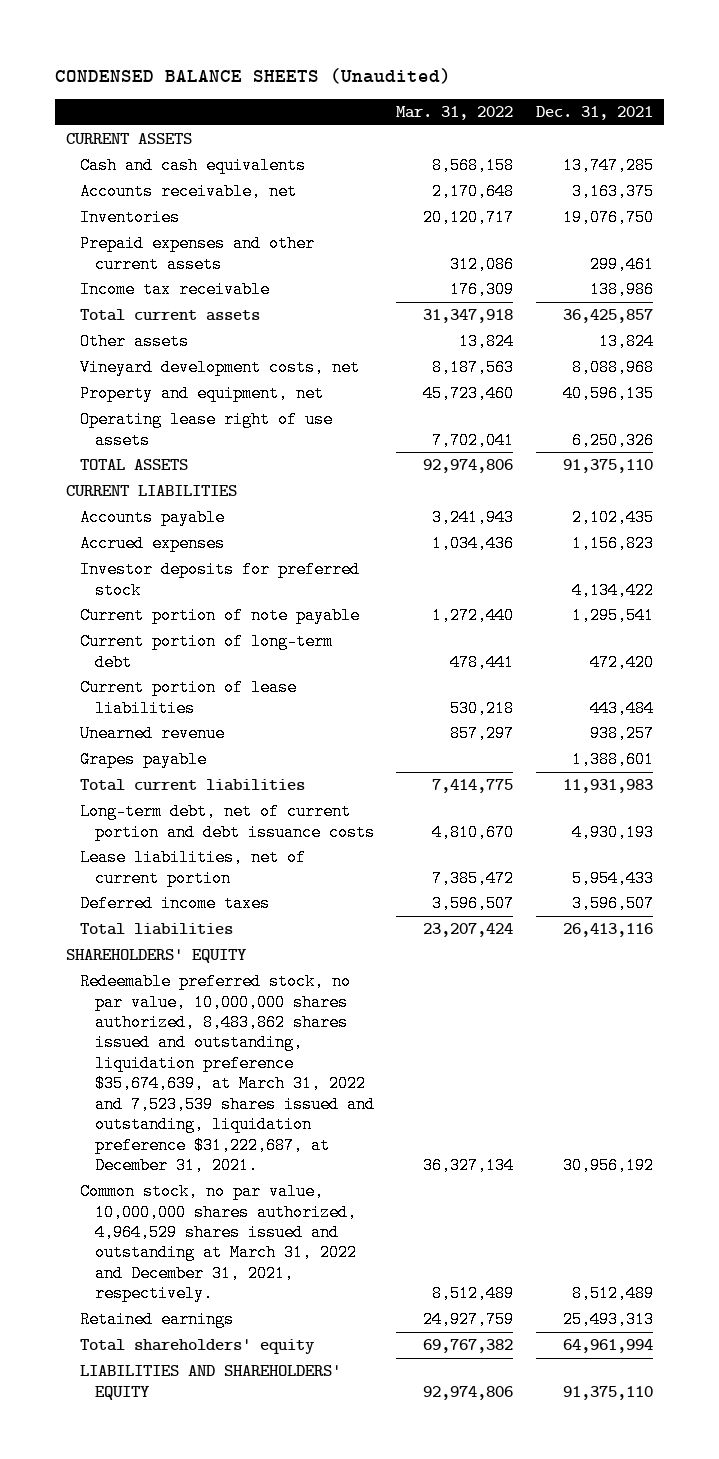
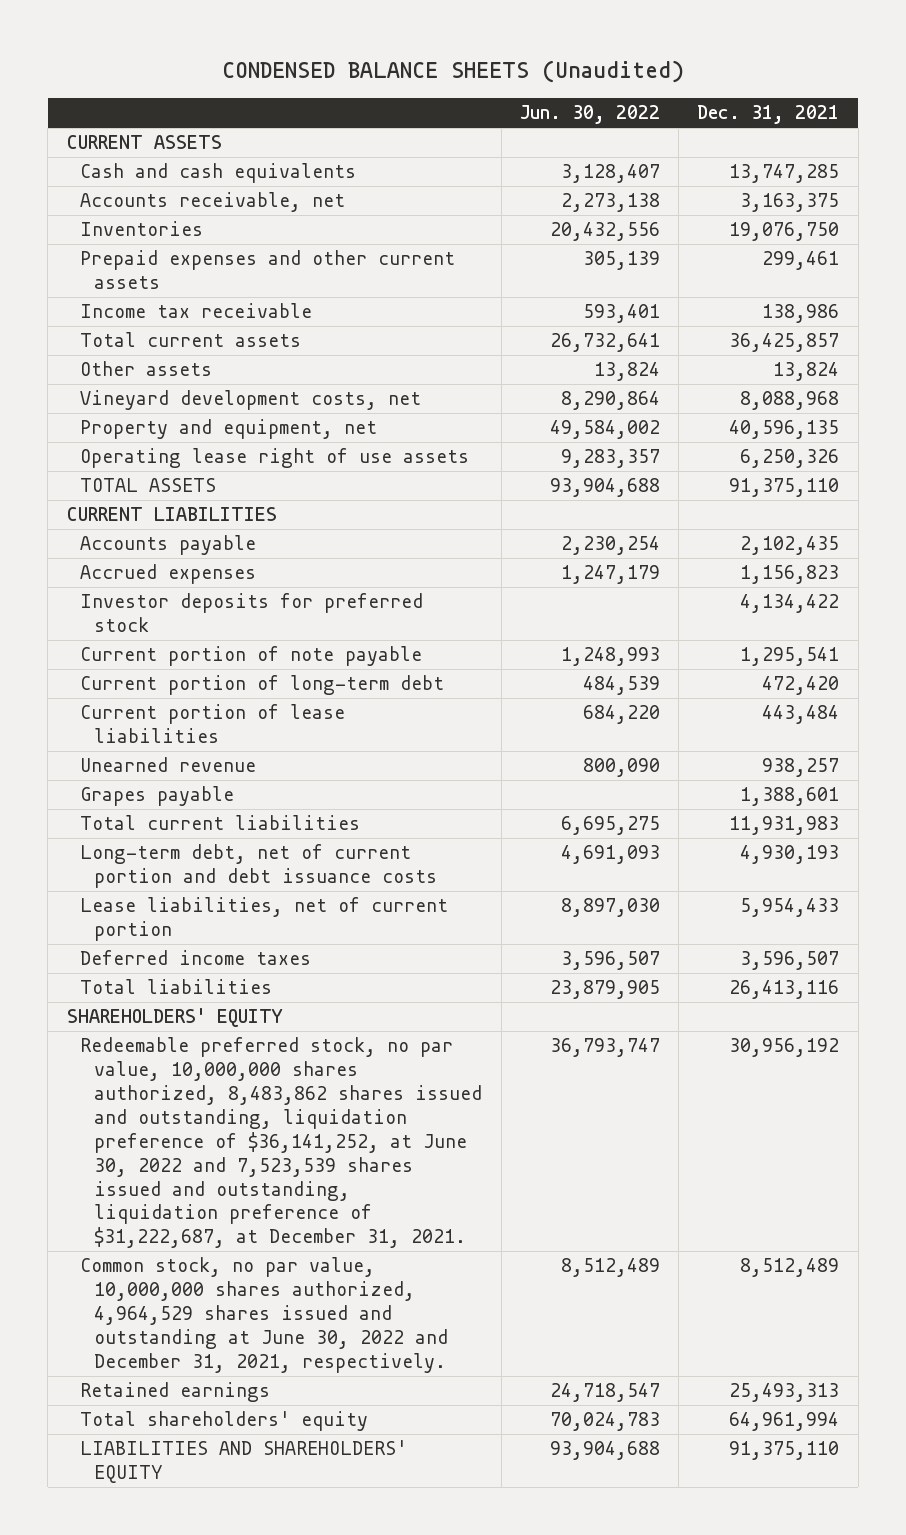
[396,106,514,121] Mar. 31, 2022 -> none
none -> [519,105,660,125] Jun. 30, 2022
[80,973,375,1174] Redeemable preferred stock, no par value, 10,000,000 shares authorized, 8,483,862 shares issued and outstanding, liquidation preference $35,674,639, at March 31, 2022 and 7,523,539 shares issued and outstanding, liquidation preference $31,222,687, at December 31, 2021. -> [80,1037,483,1249] Redeemable preferred stock, no par value, 10,000,000 shares authorized, 8,483,862 shares issued and outstanding, liquidation preference of $36,141,252, at June 30, 2022 and 7,523,539 shares issued and outstanding, liquidation preference of $31,222,687, at December 31, 2021.
[80,1183,357,1303] Common stock, no par value, 10,000,000 shares authorized, 4,964,529 shares issued and outstanding at March 31, 2022 and December 31, 2021, respectively. -> [80,1257,449,1373] Common stock, no par value, 10,000,000 shares authorized, 4,964,529 shares issued and outstanding at June 30, 2022 and December 31, 2021, respectively.

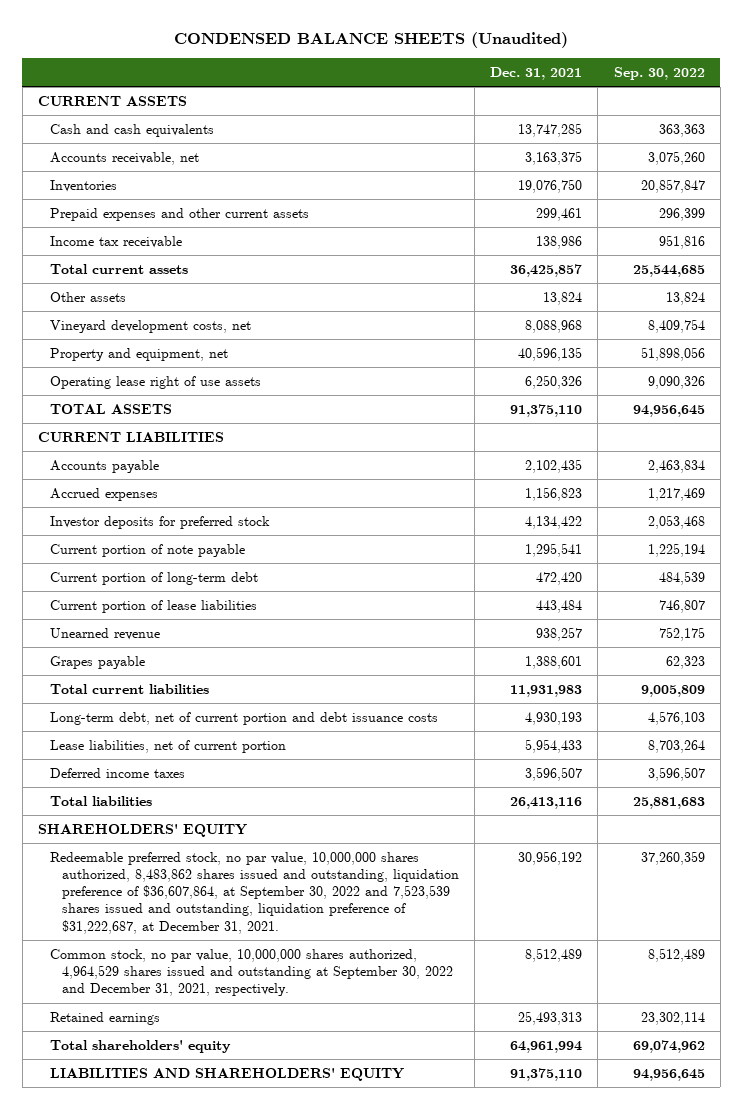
[519,105,660,125] Jun. 30, 2022 -> none
none -> [613,66,705,80] Sep. 30, 2022
[80,1037,483,1249] Redeemable preferred stock, no par value, 10,000,000 shares authorized, 8,483,862 shares issued and outstanding, liquidation preference of $36,141,252, at June 30, 2022 and 7,523,539 shares issued and outstanding, liquidation preference of $31,222,687, at December 31, 2021. -> [49,851,459,934] Redeemable preferred stock, no par value, 10,000,000 shares authorized, 8,483,862 shares issued and outstanding, liquidation preference of $36,607,864, at September 30, 2022 and 7,523,539 shares issued and outstanding, liquidation preference of $31,222,687, at December 31, 2021.
[80,1257,449,1373] Common stock, no par value, 10,000,000 shares authorized, 4,964,529 shares issued and outstanding at June 30, 2022 and December 31, 2021, respectively. -> [49,948,453,997] Common stock, no par value, 10,000,000 shares authorized, 4,964,529 shares issued and outstanding at September 30, 2022 and December 31, 2021, respectively.

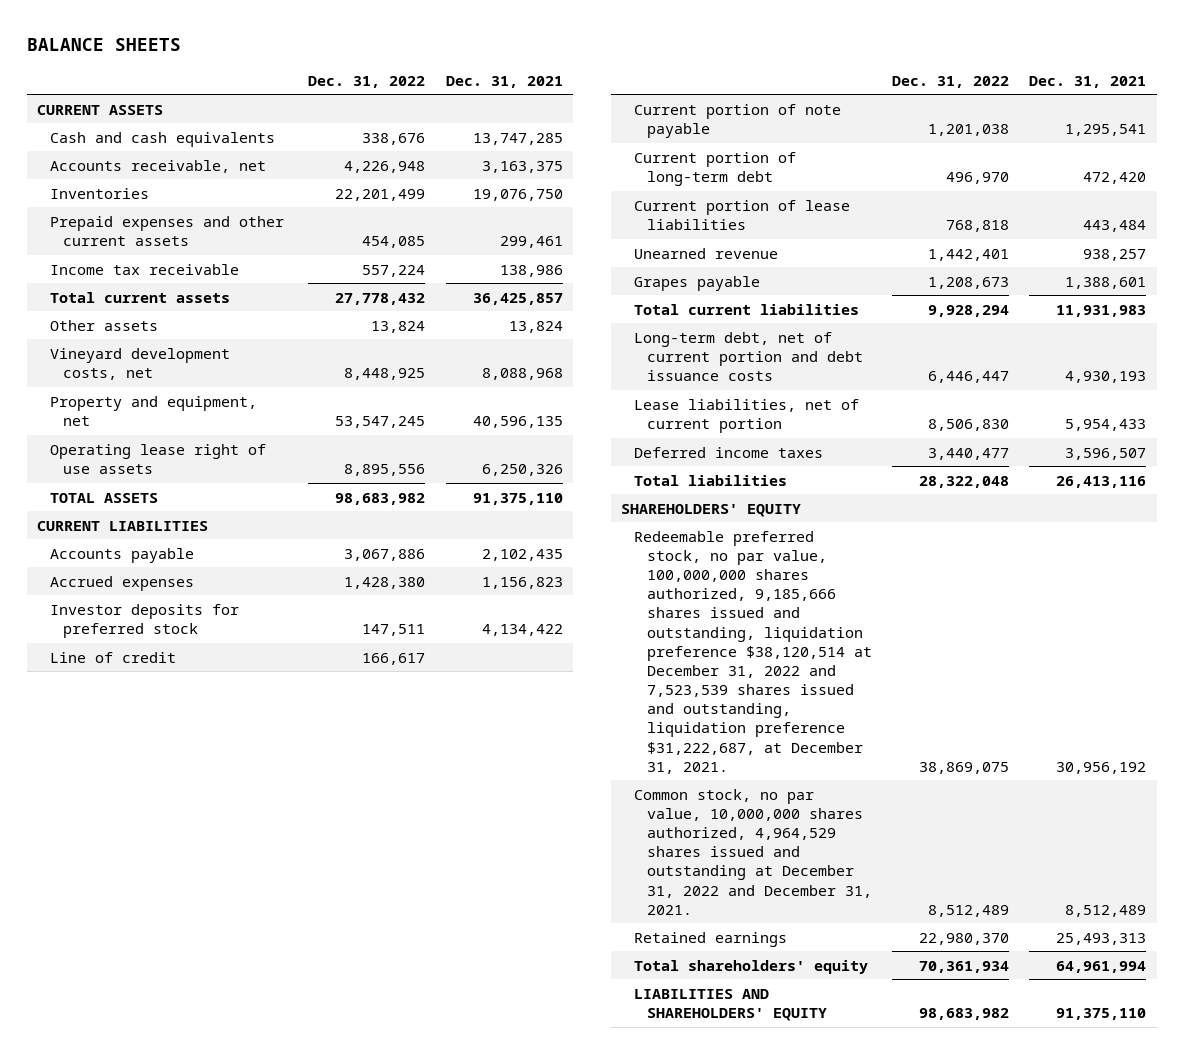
[174,31,569,48] CONDENSED BALANCE SHEETS (Unaudited) -> [27,37,182,51] BALANCE SHEETS
[613,66,705,80] Sep. 30, 2022 -> none
none -> [308,75,426,88] Dec. 31, 2022
none -> [50,651,177,663] Line of credit
[49,851,459,934] Redeemable preferred stock, no par value, 10,000,000 shares authorized, 8,483,862 shares issued and outstanding, liquidation preference of $36,607,864, at September 30, 2022 and 7,523,539 shares issued and outstanding, liquidation preference of $31,222,687, at December 31, 2021. -> [633,530,872,774] Redeemable preferred stock, no par value, 100,000,000 shares authorized, 9,185,666 shares issued and outstanding, liquidation preference $38,120,514 at December 31, 2022 and 7,523,539 shares issued and outstanding, liquidation preference $31,222,687, at December 31, 2021.
[49,948,453,997] Common stock, no par value, 10,000,000 shares authorized, 4,964,529 shares issued and outstanding at September 30, 2022 and December 31, 2021, respectively. -> [633,788,872,915] Common stock, no par value, 10,000,000 shares authorized, 4,964,529 shares issued and outstanding at December 31, 2022 and December 31, 2021.

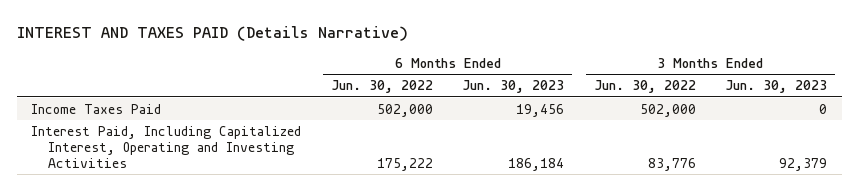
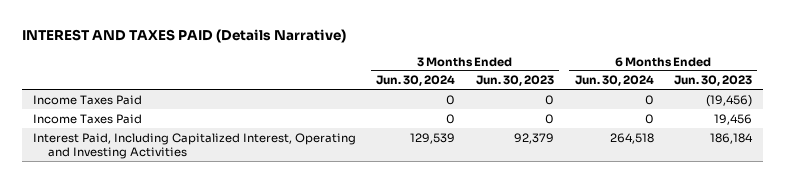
[330,80,433,94] Jun. 30, 2022 -> none
[593,80,696,94] Jun. 30, 2022 -> none
none -> [376,75,456,87] Jun. 30, 2024
none -> [574,75,654,87] Jun. 30, 2024
none -> [32,94,142,105] Income Taxes Paid

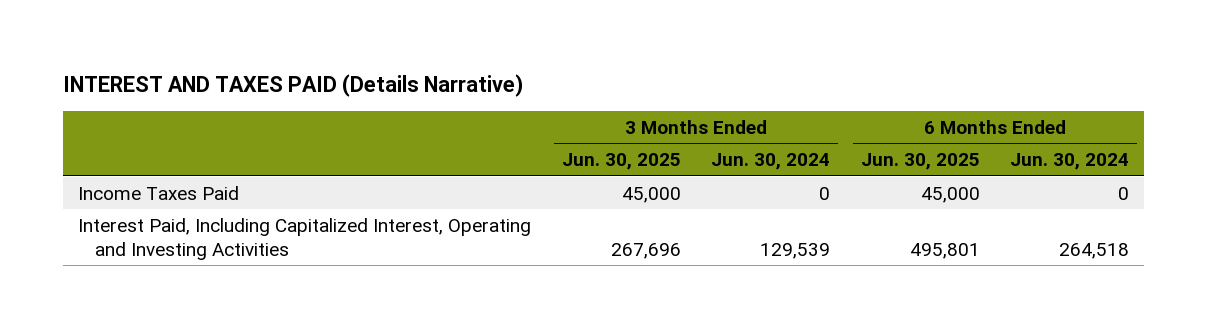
[475,75,554,87] Jun. 30, 2023 -> none
[674,75,753,87] Jun. 30, 2023 -> none
none -> [561,153,681,171] Jun. 30, 2025
none -> [860,153,980,171] Jun. 30, 2025
[32,113,142,124] Income Taxes Paid -> none

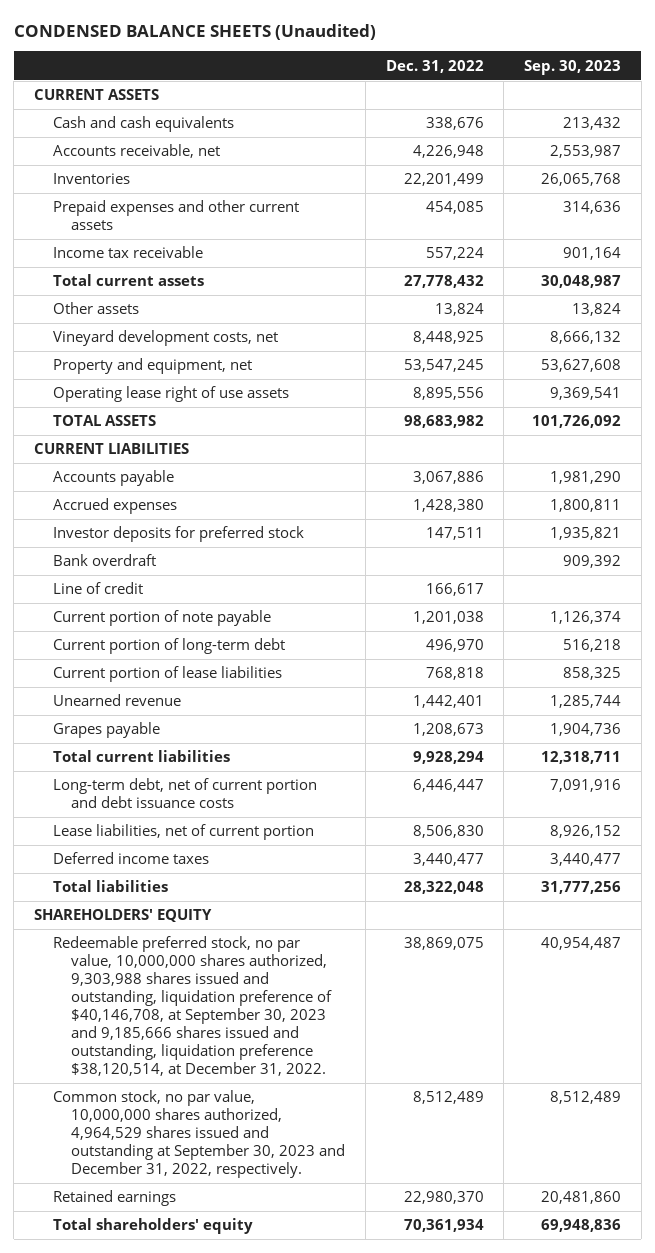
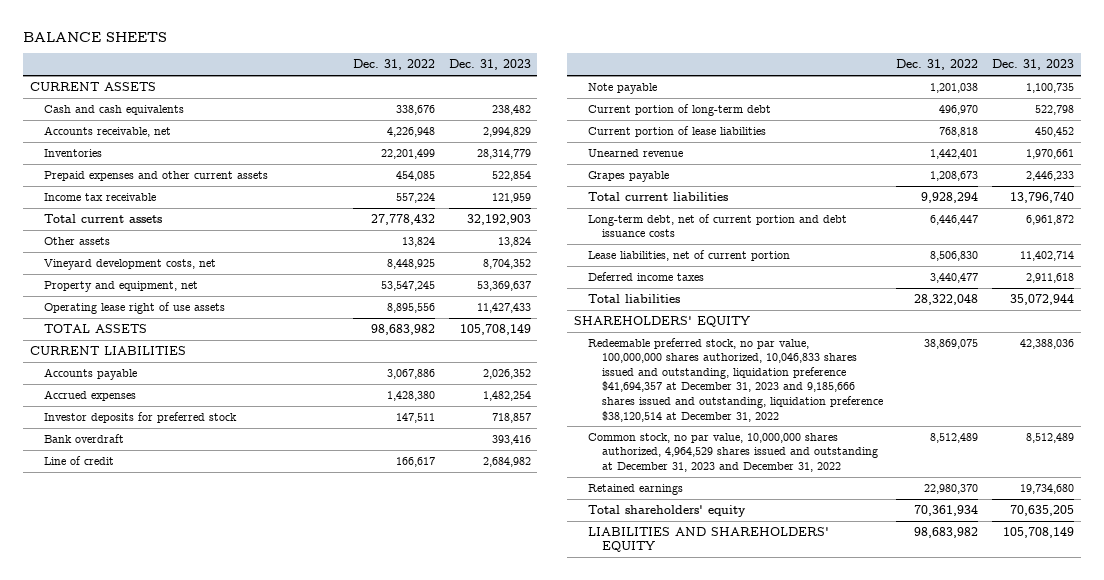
[13,23,376,40] CONDENSED BALANCE SHEETS (Unaudited) -> [23,31,168,42] BALANCE SHEETS
[524,59,622,75] Sep. 30, 2023 -> none
none -> [448,59,531,71] Dec. 31, 2023
[52,610,271,627] Current portion of note payable -> [587,82,657,94] Note payable
[52,936,333,1077] Redeemable preferred stock, no par value, 10,000,000 shares authorized, 9,303,988 shares issued and outstanding, liquidation preference of $40,146,708, at September 30, 2023 and 9,185,666 shares issued and outstanding, liquidation preference $38,120,514, at December 31, 2022. -> [587,337,883,422] Redeemable preferred stock, no par value, 100,000,000 shares authorized, 10,046,833 shares issued and outstanding, liquidation preference $41,694,357 at December 31, 2023 and 9,185,666 shares issued and outstanding, liquidation preference $38,120,514 at December 31, 2022
[52,1090,346,1179] Common stock, no par value, 10,000,000 shares authorized, 4,964,529 shares issued and outstanding at September 30, 2023 and December 31, 2022, respectively. -> [587,432,878,472] Common stock, no par value, 10,000,000 shares authorized, 4,964,529 shares issued and outstanding at December 31, 2023 and December 31, 2022
none -> [587,526,829,553] LIABILITIES AND SHAREHOLDERS' EQUITY

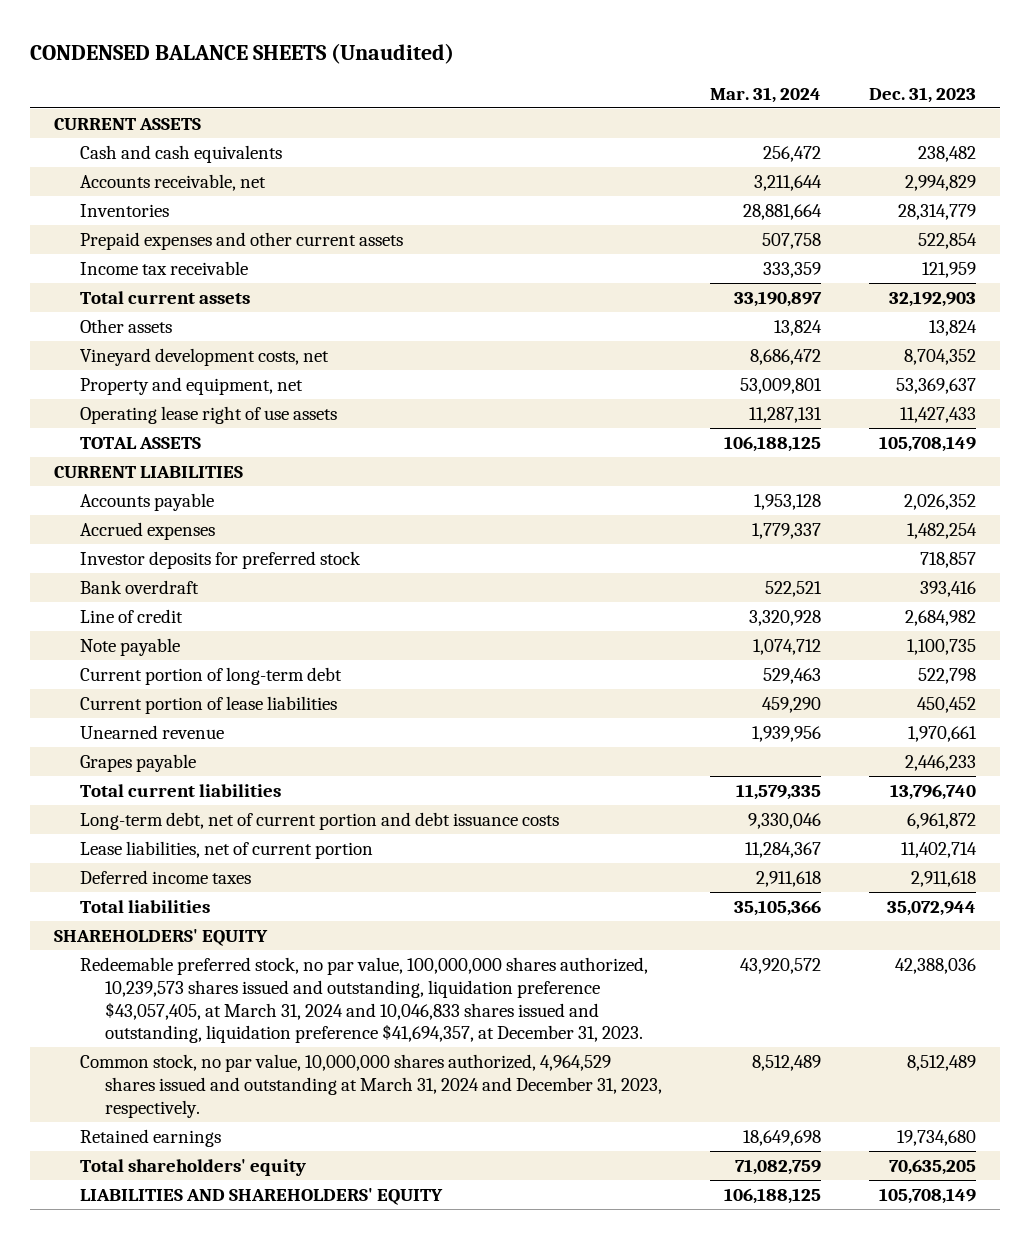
[23,31,168,42] BALANCE SHEETS -> [30,42,455,64] CONDENSED BALANCE SHEETS (Unaudited)
[353,59,436,71] Dec. 31, 2022 -> none
none -> [710,86,822,103] Mar. 31, 2024
[587,337,883,422] Redeemable preferred stock, no par value, 100,000,000 shares authorized, 10,046,833 shares issued and outstanding, liquidation preference $41,694,357 at December 31, 2023 and 9,185,666 shares issued and outstanding, liquidation preference $38,120,514 at December 31, 2022 -> [79,956,648,1044] Redeemable preferred stock, no par value, 100,000,000 shares authorized, 10,239,573 shares issued and outstanding, liquidation preference $43,057,405, at March 31, 2024 and 10,046,833 shares issued and outstanding, liquidation preference $41,694,357, at December 31, 2023.
[587,432,878,472] Common stock, no par value, 10,000,000 shares authorized, 4,964,529 shares issued and outstanding at December 31, 2023 and December 31, 2022 -> [79,1053,662,1118] Common stock, no par value, 10,000,000 shares authorized, 4,964,529 shares issued and outstanding at March 31, 2024 and December 31, 2023, respectively.

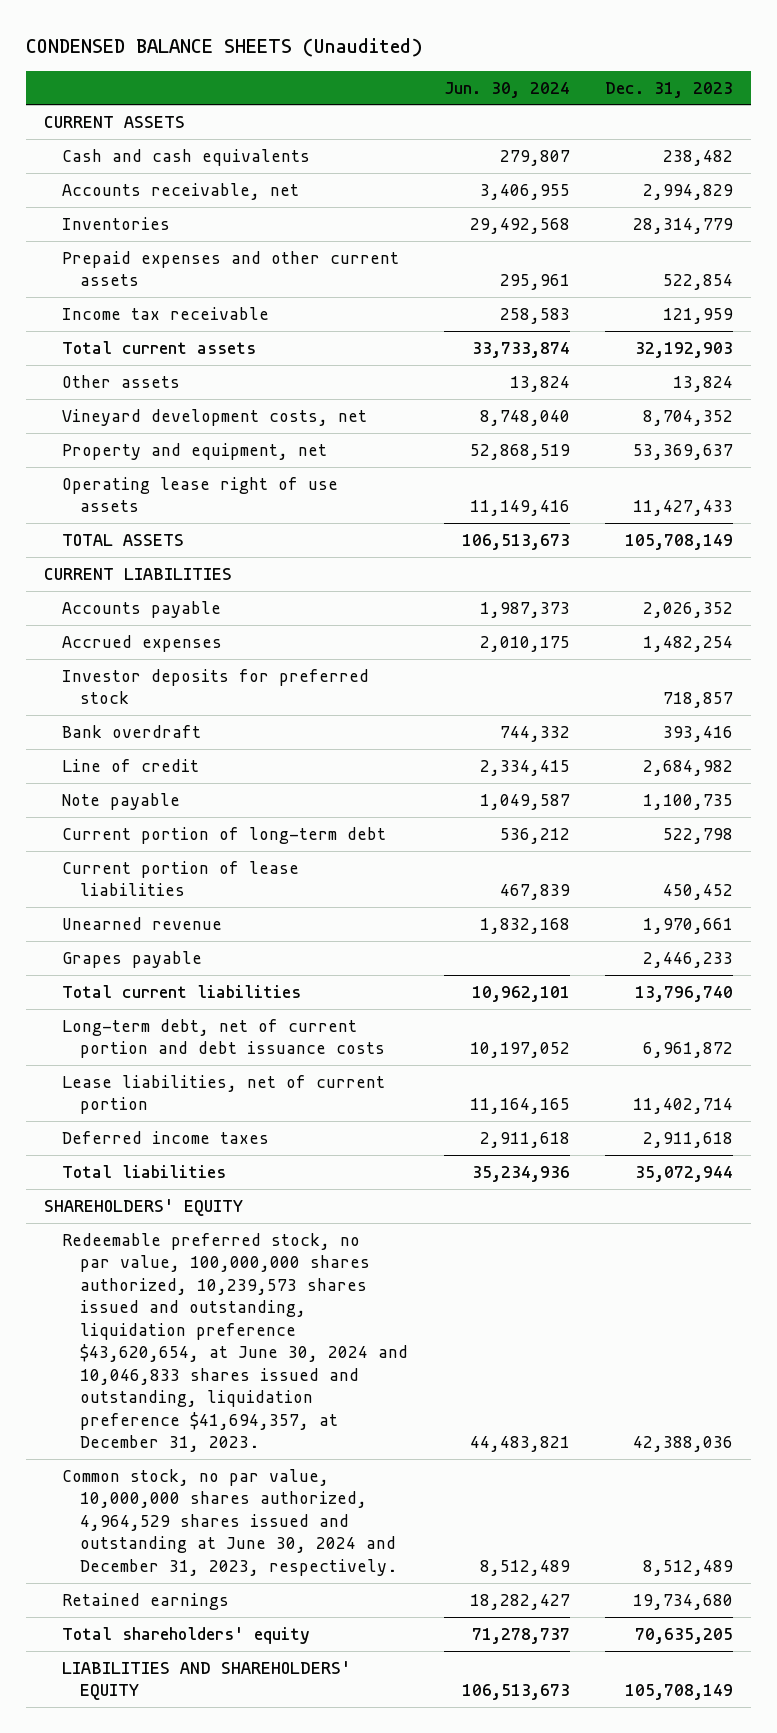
[710,86,822,103] Mar. 31, 2024 -> none
none -> [443,81,570,98] Jun. 30, 2024
[79,956,648,1044] Redeemable preferred stock, no par value, 100,000,000 shares authorized, 10,239,573 shares issued and outstanding, liquidation preference $43,057,405, at March 31, 2024 and 10,046,833 shares issued and outstanding, liquidation preference $41,694,357, at December 31, 2023. -> [61,1232,408,1453] Redeemable preferred stock, no par value, 100,000,000 shares authorized, 10,239,573 shares issued and outstanding, liquidation preference $43,620,654, at June 30, 2024 and 10,046,833 shares issued and outstanding, liquidation preference $41,694,357, at December 31, 2023.
[79,1053,662,1118] Common stock, no par value, 10,000,000 shares authorized, 4,964,529 shares issued and outstanding at March 31, 2024 and December 31, 2023, respectively. -> [61,1468,397,1576] Common stock, no par value, 10,000,000 shares authorized, 4,964,529 shares issued and outstanding at June 30, 2024 and December 31, 2023, respectively.

